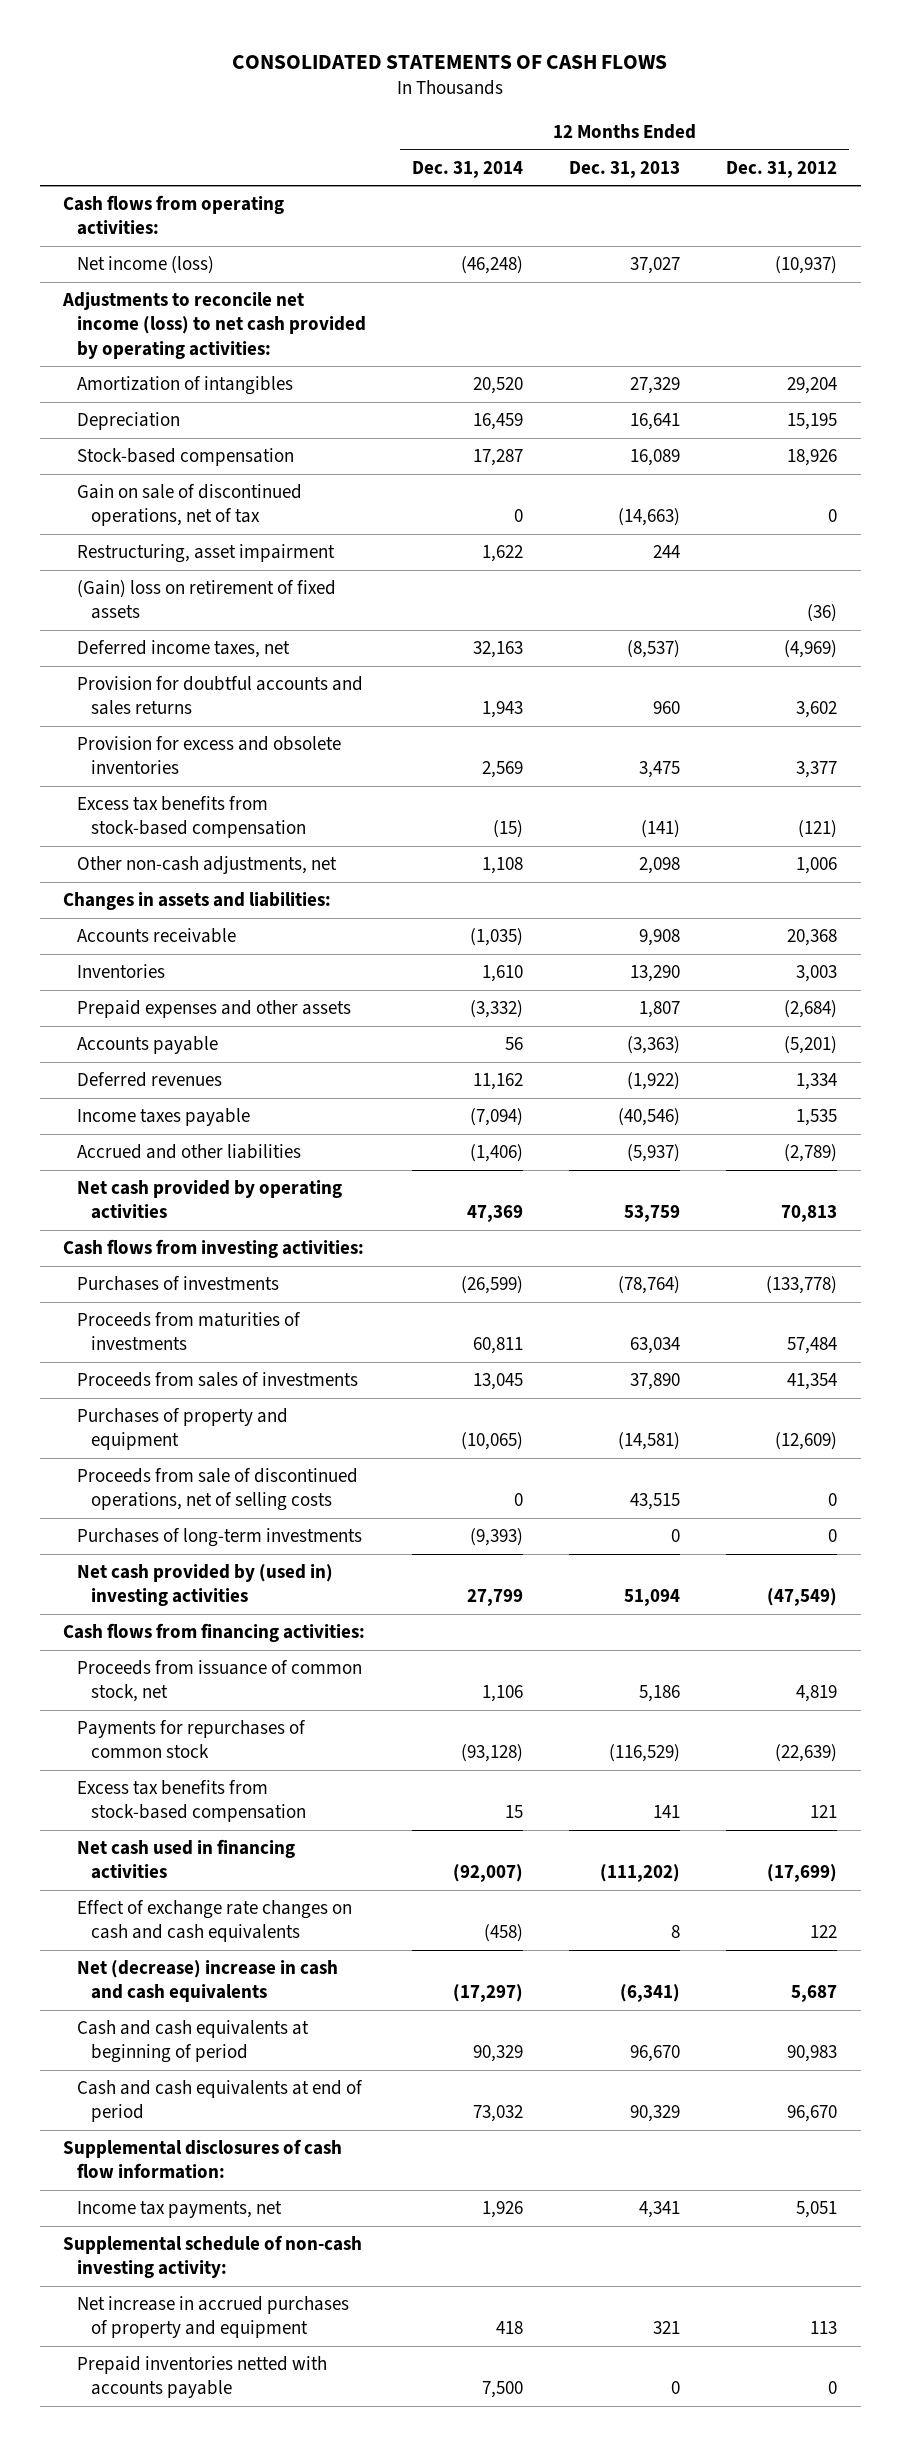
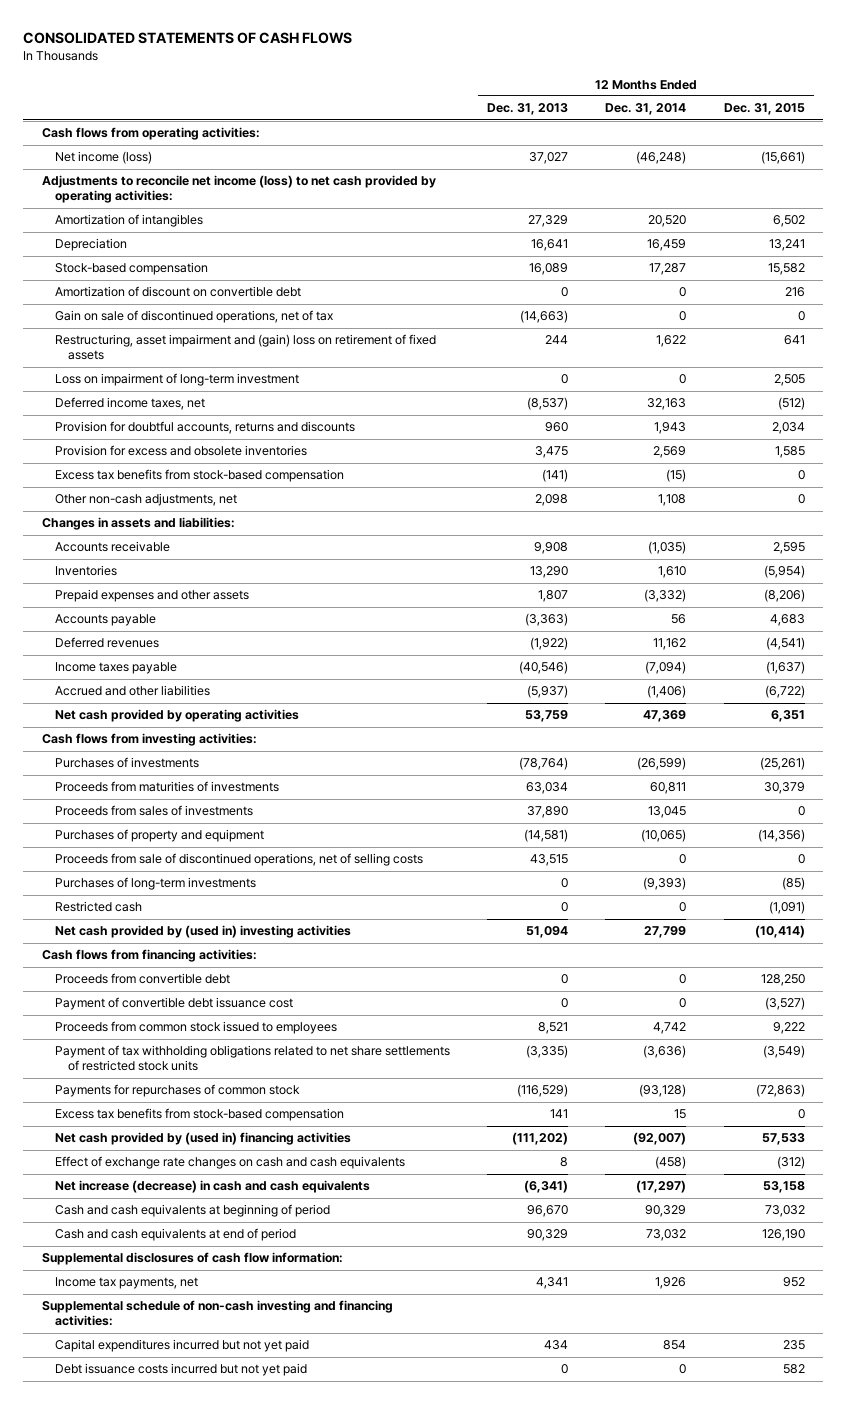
[726,160,838,178] Dec. 31, 2012 -> none
none -> [723,103,805,116] Dec. 31, 2015
none -> [54,286,301,298] Amortization of discount on convertible debt
[76,580,336,620] (Gain) loss on retirement of fixed assets -> none
[76,544,335,564] Restructuring, asset impairment -> [54,334,436,361] Restructuring, asset impairment and (gain) loss on retirement of fixed assets
none -> [54,373,299,387] Loss on impairment of long-term investment
[76,676,363,716] Provision for doubtful accounts and sales returns -> [54,421,355,435] Provision for doubtful accounts, returns and discounts
none -> [54,901,142,913] Restricted cash
none -> [54,973,230,985] Proceeds from convertible debt
none -> [54,997,293,1011] Payment of convertible debt issuance cost
[76,1660,362,1703] Proceeds from issuance of common stock, net -> [54,1021,337,1035] Proceeds from common stock issued to employees
[481,1685,523,1703] 1,106 -> [653,1022,687,1035] 4,742
[639,1685,681,1703] 5,186 -> [538,1022,569,1035] 8,521
none -> [54,1045,450,1072] Payment of tax withholding obligations related to net share settlements of restricted stock units
[76,1839,295,1880] Net cash used in financing activities -> [54,1132,351,1146] Net cash provided by (used in) financing activities
[76,1960,338,2003] Net (decrease) increase in cash and cash equivalents -> [54,1180,370,1194] Net increase (decrease) in cash and cash equivalents
[76,2296,349,2339] Net increase in accrued purchases of property and equipment -> none
[76,2356,327,2399] Prepaid inventories netted with accounts payable -> none
[62,2235,362,2279] Supplemental schedule of non-cash investing activity: -> [41,1300,393,1327] Supplemental schedule of non-cash investing and financing activities:
none -> [54,1339,309,1353] Capital expenditures incurred but not yet paid
none -> [54,1363,307,1377] Debt issuance costs incurred but not yet paid

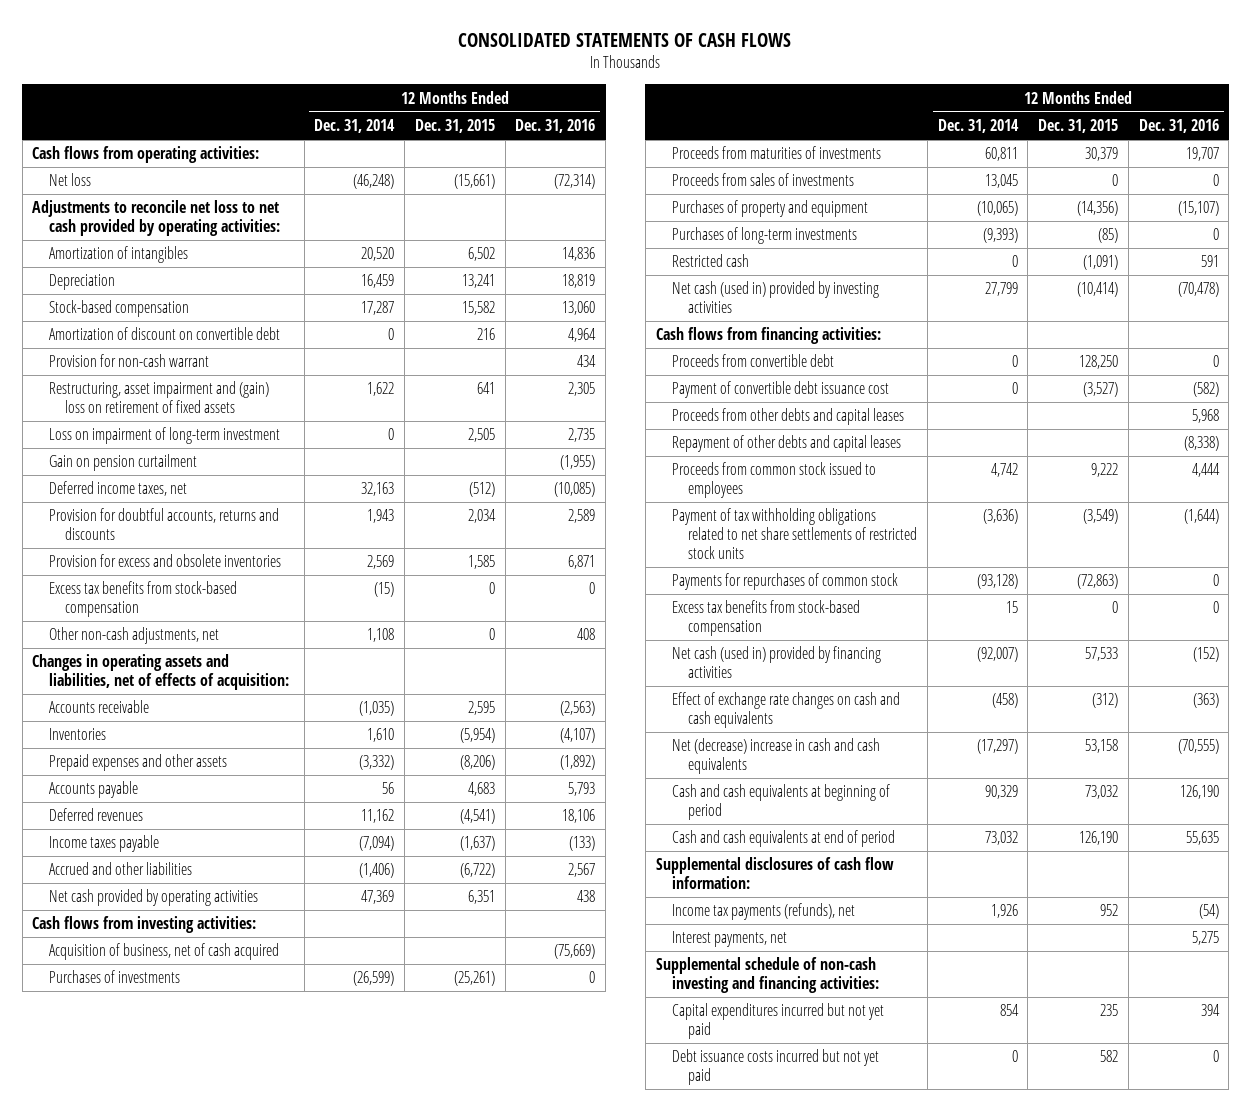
[487,103,569,116] Dec. 31, 2013 -> none
none -> [515,119,596,134] Dec. 31, 2016
[54,151,152,165] Net income (loss) -> [48,173,91,187] Net loss
[41,175,436,204] Adjustments to reconcile net income (loss) to net cash provided by operating activities: -> [32,200,280,237] Adjustments to reconcile net loss to net cash provided by operating activities:
[54,310,333,324] Gain on sale of discontinued operations, net of tax -> none
none -> [48,354,209,368] Provision for non-cash warrant
none -> [48,454,197,472] Gain on pension curtailment
[41,517,235,531] Changes in assets and liabilities: -> [32,654,289,691] Changes in operating assets and liabilities, net of effects of acquisition:
none -> [48,943,279,961] Acquisition of business, net of cash acquired
[54,853,423,867] Proceeds from sale of discontinued operations, net of selling costs -> none
[54,925,351,939] Net cash provided by (used in) investing activities -> [671,281,879,314] Net cash (used in) provided by investing activities
none -> [671,408,904,426] Proceeds from other debts and capital leases
none -> [671,435,901,453] Repayment of other debts and capital leases
[54,1132,351,1146] Net cash provided by (used in) financing activities -> [671,646,881,679] Net cash (used in) provided by financing activities
[54,1180,370,1194] Net increase (decrease) in cash and cash equivalents -> [671,738,880,775] Net (decrease) increase in cash and cash equivalents
[54,1277,198,1290] Income tax payments, net -> [671,903,855,921] Income tax payments (refunds), net
none -> [671,931,787,948] Interest payments, net

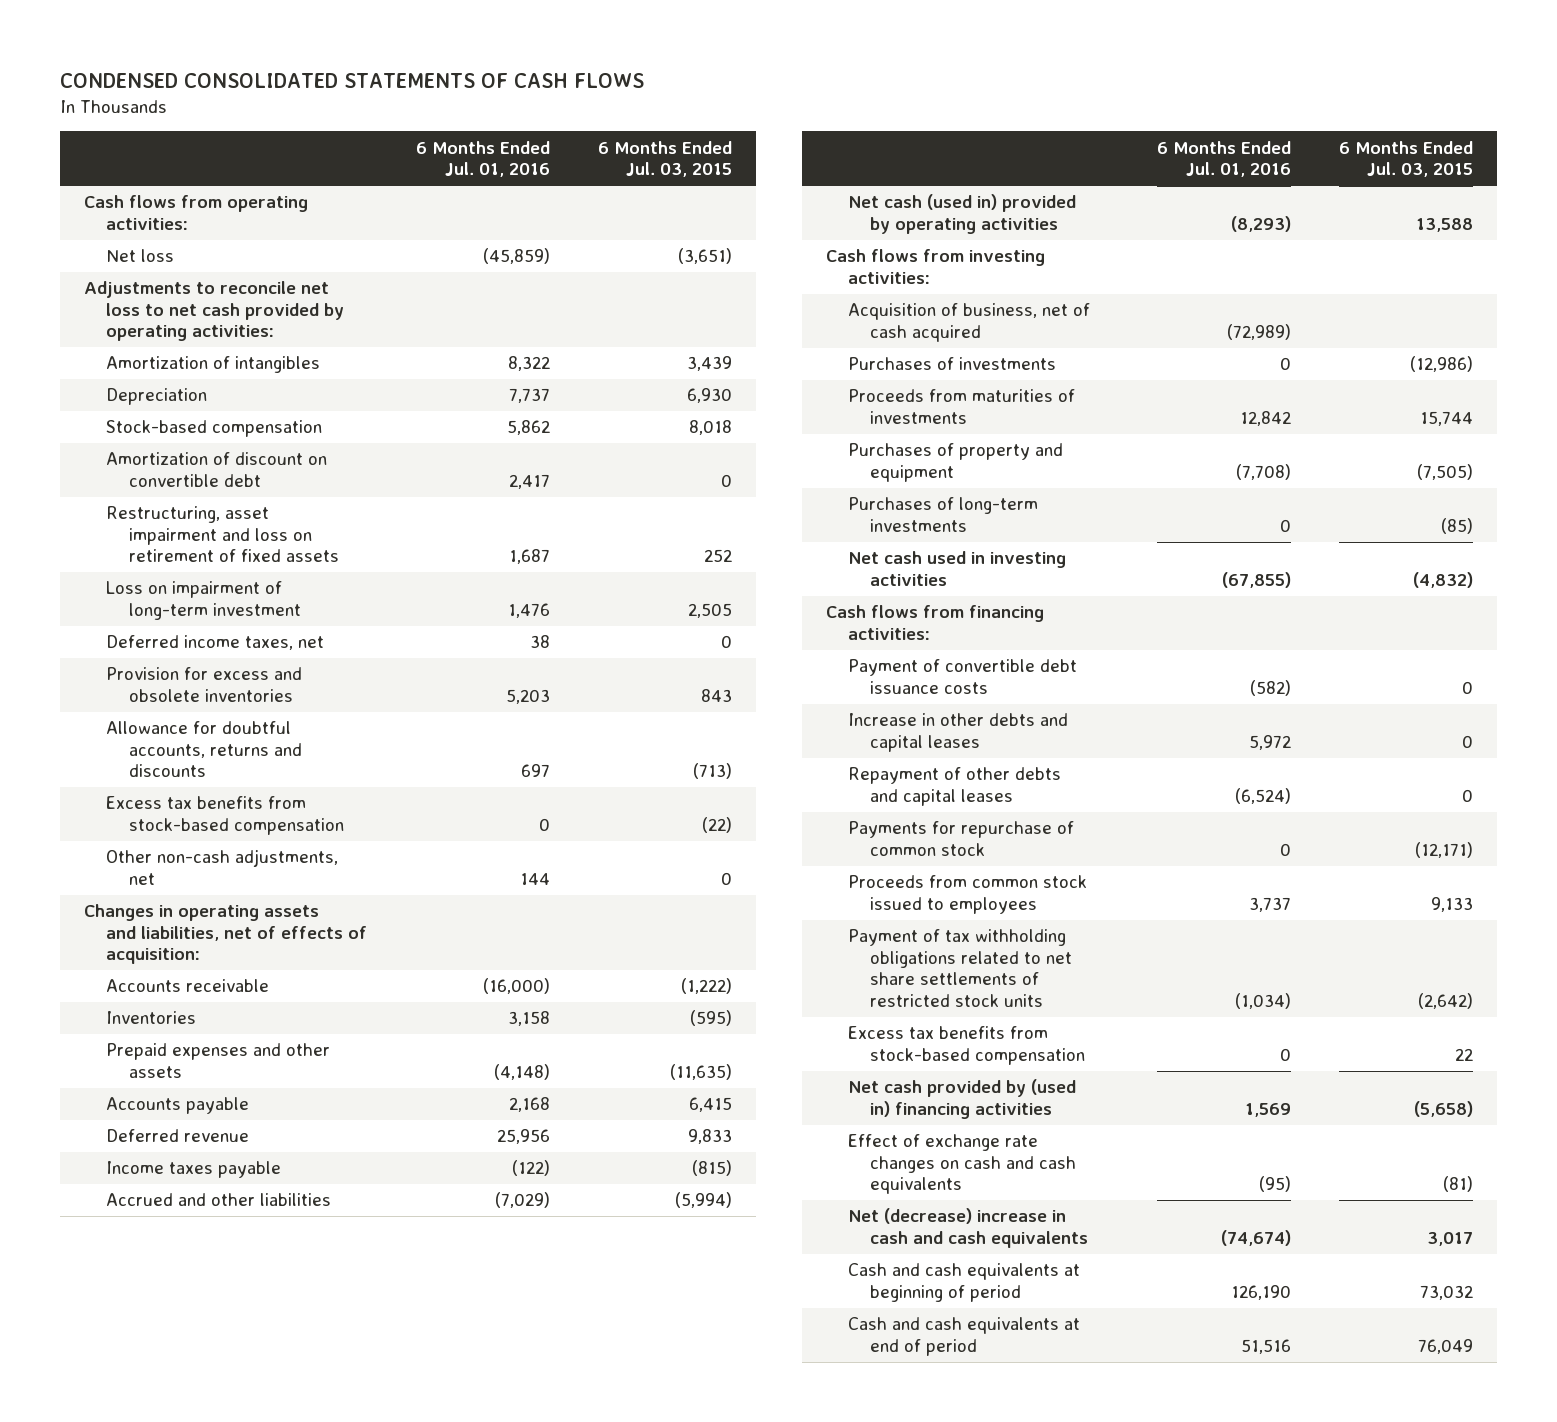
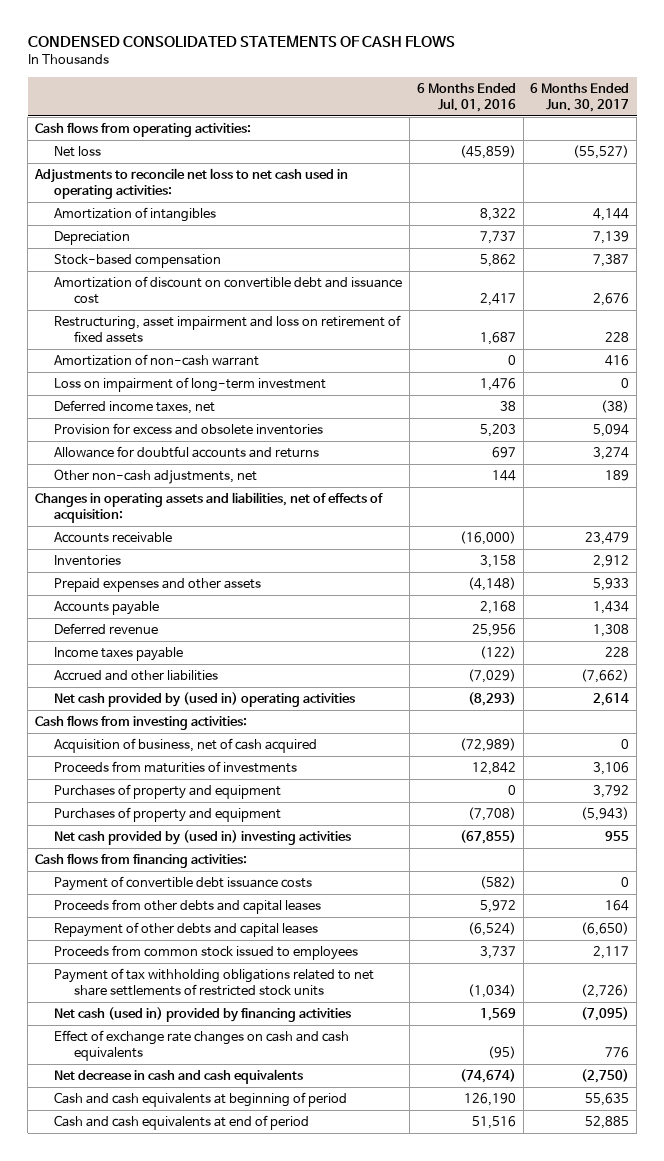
[597,140,732,178] 6 Months Ended Jul. 03, 2015 -> none
none -> [530,83,630,112] 6 Months Ended Jun. 30, 2017
[84,281,345,342] Adjustments to reconcile net loss to net cash provided by operating activities: -> [33,168,348,199] Adjustments to reconcile net loss to net cash used in operating activities:
[106,452,328,487] Amortization of discount on convertible debt -> [54,276,403,304] Amortization of discount on convertible debt and issuance cost
none -> [54,354,260,367] Amortization of non-cash warrant
[106,796,344,835] Excess tax benefits from stock-based compensation -> none
[106,721,302,778] Allowance for doubtful accounts, returns and discounts -> [54,446,320,459] Allowance for doubtful accounts and returns
[848,194,1077,234] Net cash (used in) provided by operating activities -> [54,692,356,708] Net cash provided by (used in) operating activities
[848,357,1057,371] Purchases of investments -> none
none -> [54,784,282,800] Purchases of property and equipment
[848,497,1039,532] Purchases of long-term investments -> none
[848,551,1067,586] Net cash used in investing activities -> [54,830,352,846] Net cash provided by (used in) investing activities
[848,713,1069,752] Increase in other debts and capital leases -> [54,899,322,915] Proceeds from other debts and capital leases
[848,821,1075,856] Payments for repurchase of common stock -> none
[848,1026,1086,1065] Excess tax benefits from stock-based compensation -> none
[848,1079,1077,1119] Net cash provided by (used in) financing activities -> [54,1007,352,1023] Net cash (used in) provided by financing activities
[848,1208,1089,1248] Net (decrease) increase in cash and cash equivalents -> [54,1069,304,1085] Net decrease in cash and cash equivalents

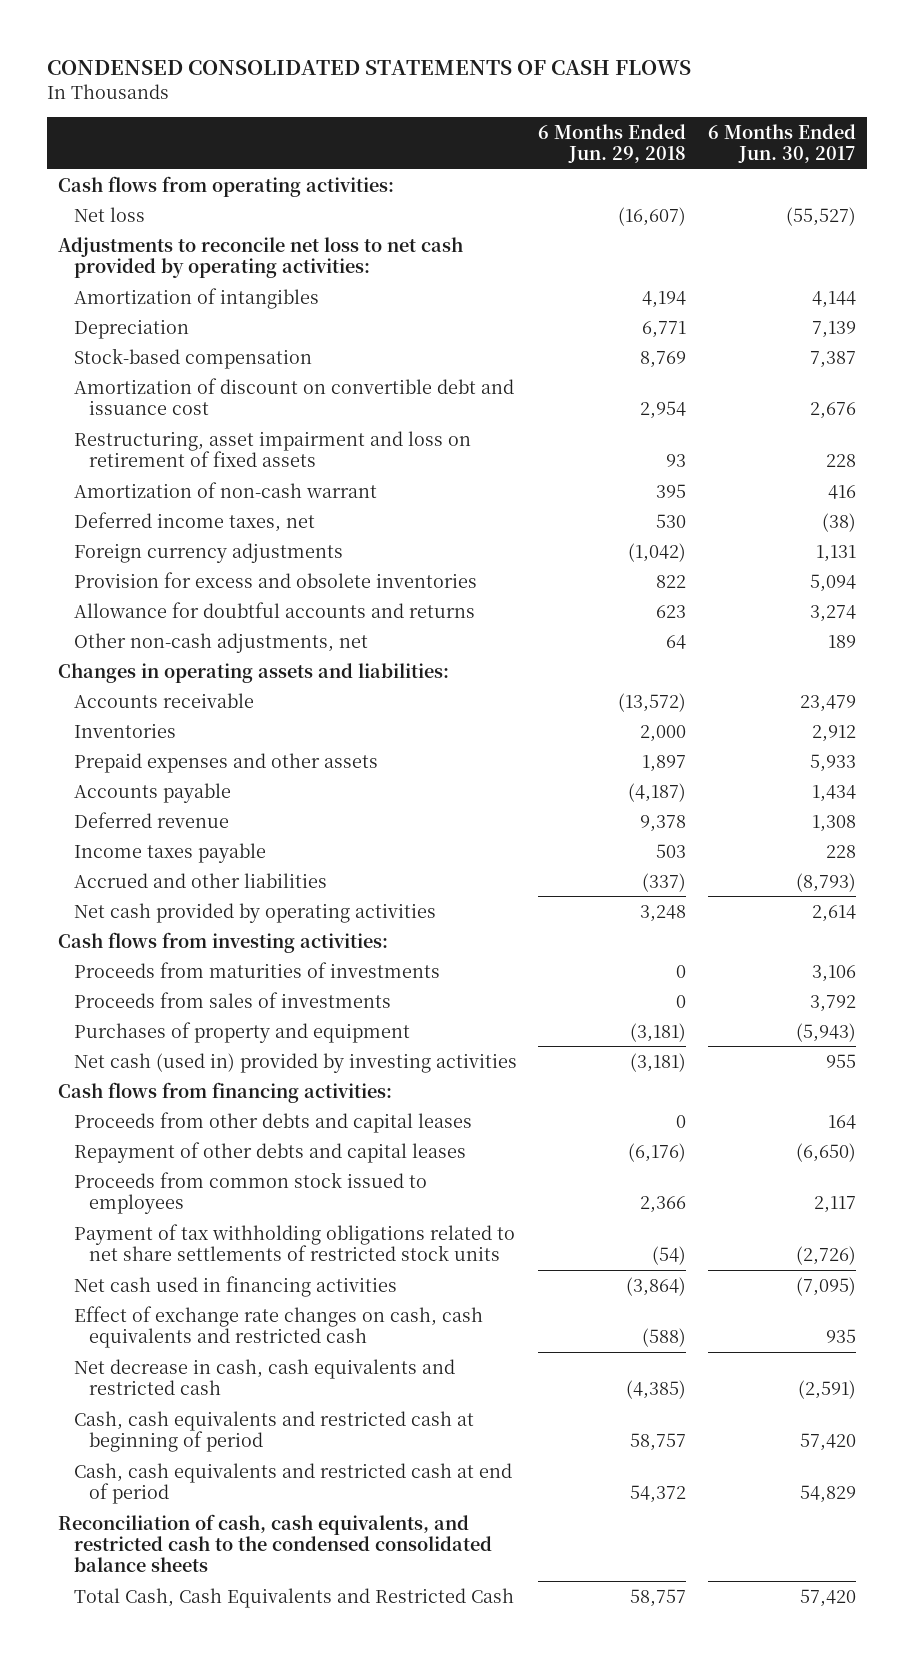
[416,83,516,112] 6 Months Ended Jul. 01, 2016 -> none
none -> [538,123,687,164] 6 Months Ended Jun. 29, 2018
[33,168,348,199] Adjustments to reconcile net loss to net cash used in operating activities: -> [58,236,464,279] Adjustments to reconcile net loss to net cash provided by operating activities:
[54,377,327,393] Loss on impairment of long-term investment -> none
none -> [73,542,343,563] Foreign currency adjustments
[34,492,383,523] Changes in operating assets and liabilities, net of effects of acquisition: -> [58,662,450,683] Changes in operating assets and liabilities:
[581,669,630,684] (7,662) -> [796,872,857,892] (8,793)
[54,692,356,708] Net cash provided by (used in) operating activities -> [73,902,436,923] Net cash provided by operating activities
[54,738,318,754] Acquisition of business, net of cash acquired -> none
[54,784,282,800] Purchases of property and equipment -> [73,991,391,1008] Proceeds from sales of investments
[54,830,352,846] Net cash provided by (used in) investing activities -> [73,1052,517,1073] Net cash (used in) provided by investing activities
[54,876,313,892] Payment of convertible debt issuance costs -> none
[54,1007,352,1023] Net cash (used in) provided by financing activities -> [73,1275,397,1297] Net cash used in financing activities
[54,1030,350,1061] Effect of exchange rate changes on cash and cash equivalents -> [73,1305,483,1349] Effect of exchange rate changes on cash, cash equivalents and restricted cash
[605,1046,630,1058] 776 -> [826,1329,857,1344] 935
[54,1069,304,1085] Net decrease in cash and cash equivalents -> [73,1358,455,1396] Net decrease in cash, cash equivalents and restricted cash
[581,1069,630,1084] (2,750) -> [798,1380,857,1400] (2,591)
[54,1092,348,1108] Cash and cash equivalents at beginning of period -> [73,1410,474,1453] Cash, cash equivalents and restricted cash at beginning of period
[585,1093,630,1107] 55,635 -> [800,1433,857,1452] 57,420
[54,1115,310,1131] Cash and cash equivalents at end of period -> [73,1462,512,1505] Cash, cash equivalents and restricted cash at end of period
[585,1116,630,1130] 52,885 -> [800,1485,857,1504] 54,829
none -> [58,1513,492,1573] Reconciliation of cash, cash equivalents, and restricted cash to the condensed consolidated balance sheets
none -> [73,1587,514,1608] Total Cash, Cash Equivalents and Restricted Cash

